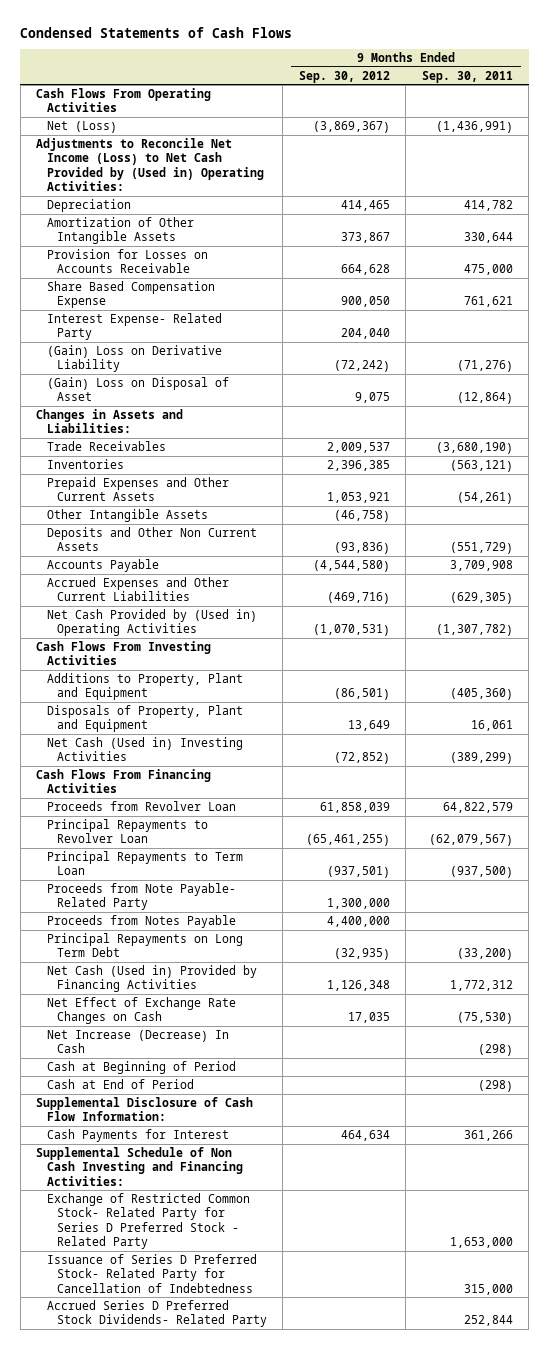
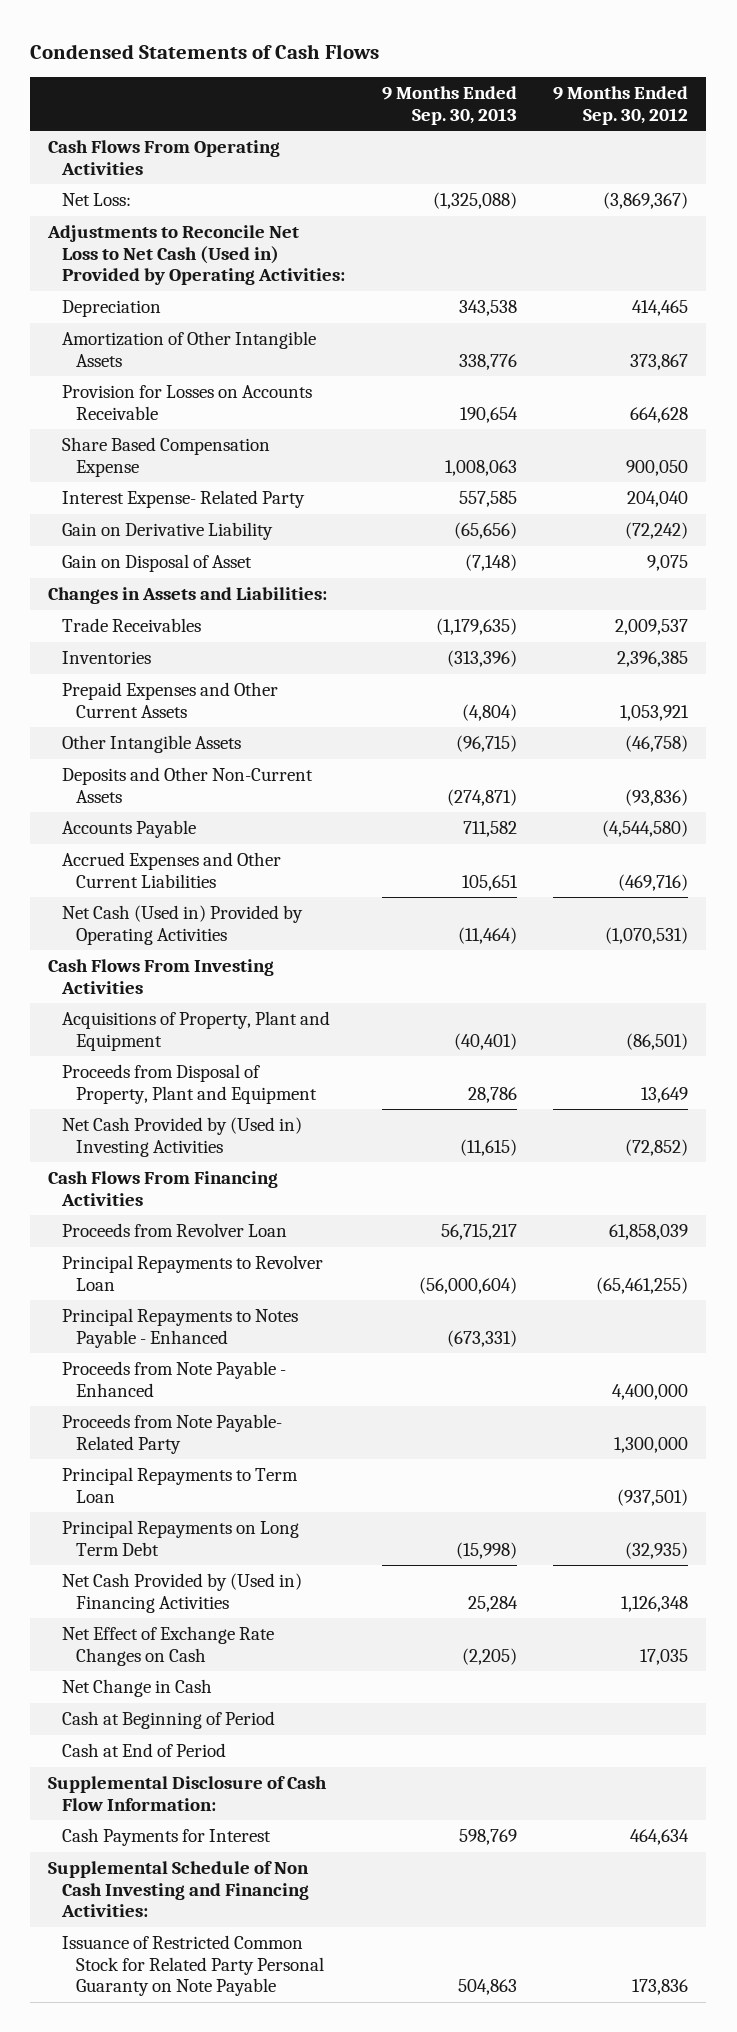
[421,70,513,83] Sep. 30, 2011 -> none
none -> [381,86,517,125] 9 Months Ended Sep. 30, 2013
[46,120,117,133] Net (Loss) -> [62,193,132,207] Net Loss:
[36,137,264,192] Adjustments to Reconcile Net Income (Loss) to Net Cash Provided by (Used in) Operating Activities: -> [47,225,346,286] Adjustments to Reconcile Net Loss to Net Cash (Used in) Provided by Operating Activities:
[46,344,222,373] (Gain) Loss on Derivative Liability -> [62,522,274,541] Gain on Derivative Liability
[46,376,229,402] (Gain) Loss on Disposal of Asset -> [62,554,253,573] Gain on Disposal of Asset
[46,526,257,552] Deposits and Other Non Current Assets -> [62,767,314,803] Deposits and Other Non-Current Assets
[46,608,257,637] Net Cash Provided by (Used in) Operating Activities -> [62,905,304,945] Net Cash (Used in) Provided by Operating Activities
[46,672,243,701] Additions to Property, Plant and Equipment -> [62,1011,331,1051] Acquisitions of Property, Plant and Equipment
[46,704,243,733] Disposals of Property, Plant and Equipment -> [62,1064,318,1104] Proceeds from Disposal of Property, Plant and Equipment
[46,736,243,762] Net Cash (Used in) Investing Activities -> [62,1117,303,1157] Net Cash Provided by (Used in) Investing Activities
none -> [62,1308,299,1348] Principal Repayments to Notes Payable - Enhanced
none -> [62,1361,287,1397] Proceeds from Note Payable - Enhanced
[46,914,236,928] Proceeds from Notes Payable -> none
[46,850,243,876] Principal Repayments to Term Loan -> [62,1467,299,1503] Principal Repayments to Term Loan
[46,964,257,993] Net Cash (Used in) Provided by Financing Activities -> [62,1573,303,1613] Net Cash Provided by (Used in) Financing Activities
[46,1029,229,1054] Net Increase (Decrease) In Cash -> [62,1679,213,1698] Net Change in Cash
[46,1192,250,1250] Exchange of Restricted Common Stock- Related Party for Series D Preferred Stock - Related Party -> none
[46,1253,257,1293] Issuance of Series D Preferred Stock- Related Party for Cancellation of Indebtedness -> none
[46,1299,267,1328] Accrued Series D Preferred Stock Dividends- Related Party -> none
none -> [62,1935,325,1997] Issuance of Restricted Common Stock for Related Party Personal Guaranty on Note Payable

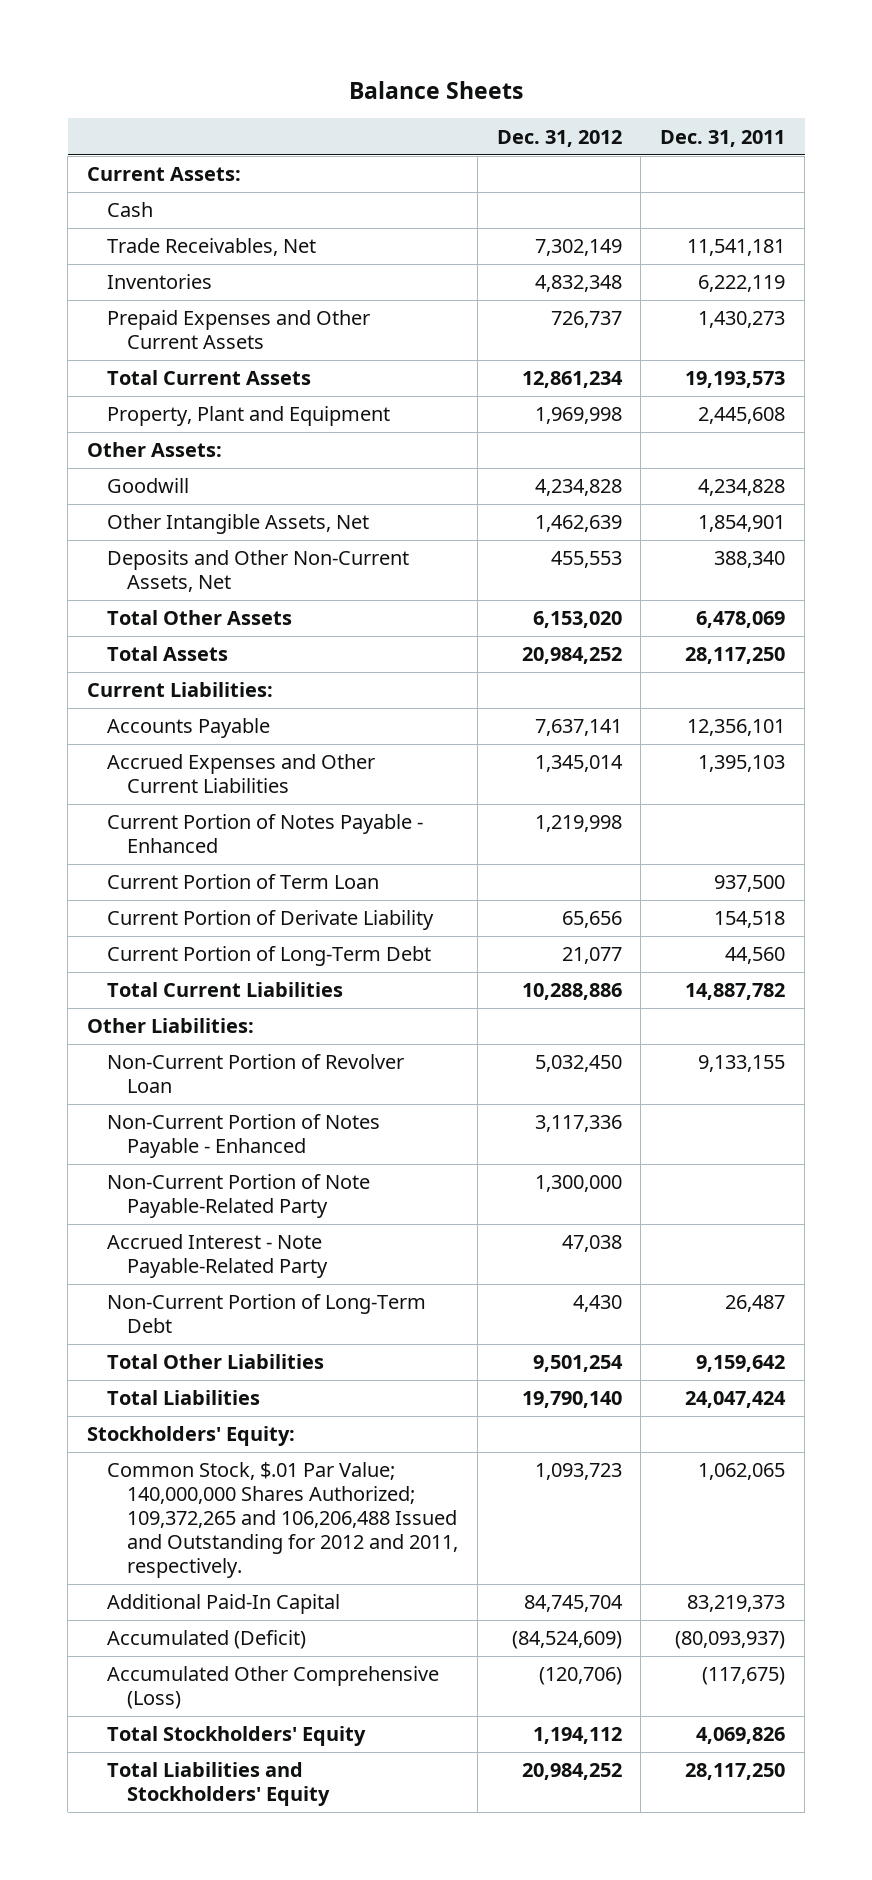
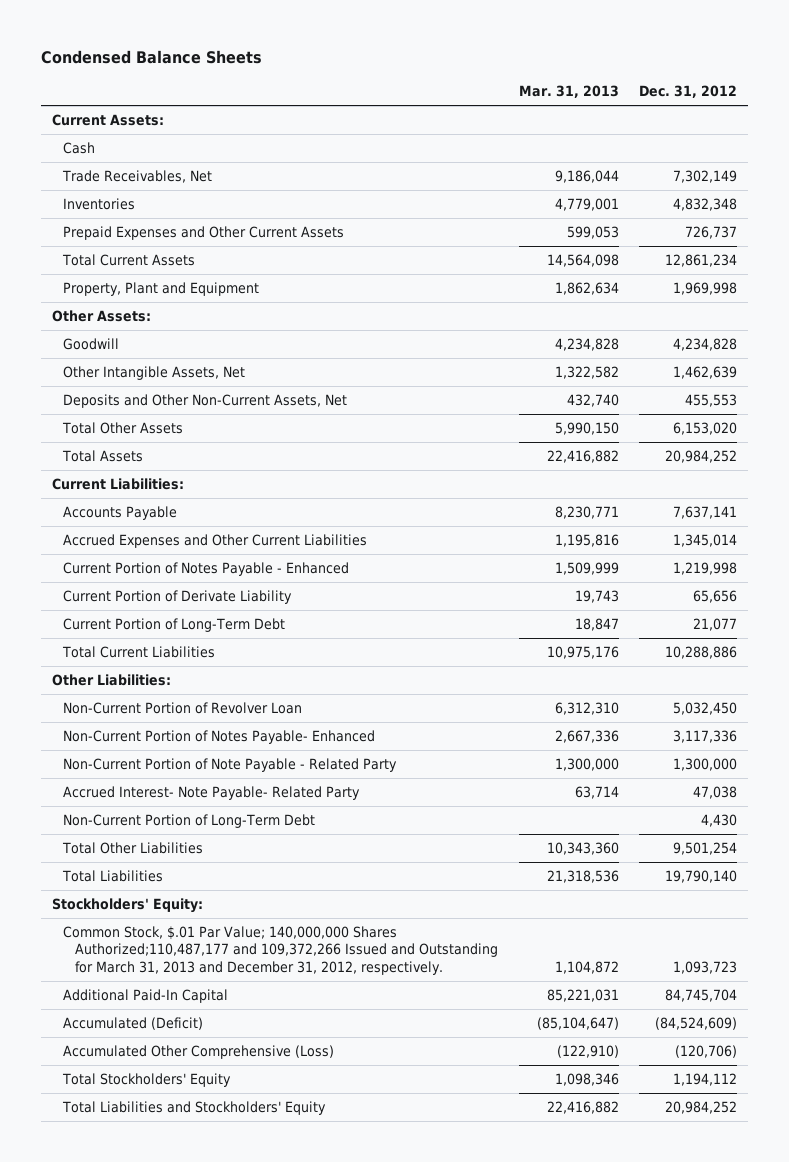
[349,80,524,99] Balance Sheets -> [41,50,263,65] Condensed Balance Sheets
[660,129,786,147] Dec. 31, 2011 -> none
none -> [518,85,619,99] Mar. 31, 2013
[107,874,380,890] Current Portion of Term Loan -> none
[107,1114,381,1159] Non-Current Portion of Notes Payable - Enhanced -> [63,730,376,745] Non-Current Portion of Notes Payable- Enhanced
[107,1174,371,1219] Non-Current Portion of Note Payable-Related Party -> [63,758,398,773] Non-Current Portion of Note Payable - Related Party
[107,1234,329,1279] Accrued Interest - Note Payable-Related Party -> [63,786,361,801] Accrued Interest- Note Payable- Related Party
[107,1462,459,1579] Common Stock, $.01 Par Value; 140,000,000 Shares Authorized; 109,372,265 and 106,206,488 Issued and Outstanding for 2012 and 2011, respectively. -> [63,926,498,975] Common Stock, $.01 Par Value; 140,000,000 Shares Authorized;110,487,177 and 109,372,266 Issued and Outstanding for March 31, 2013 and December 31, 2012, respectively.

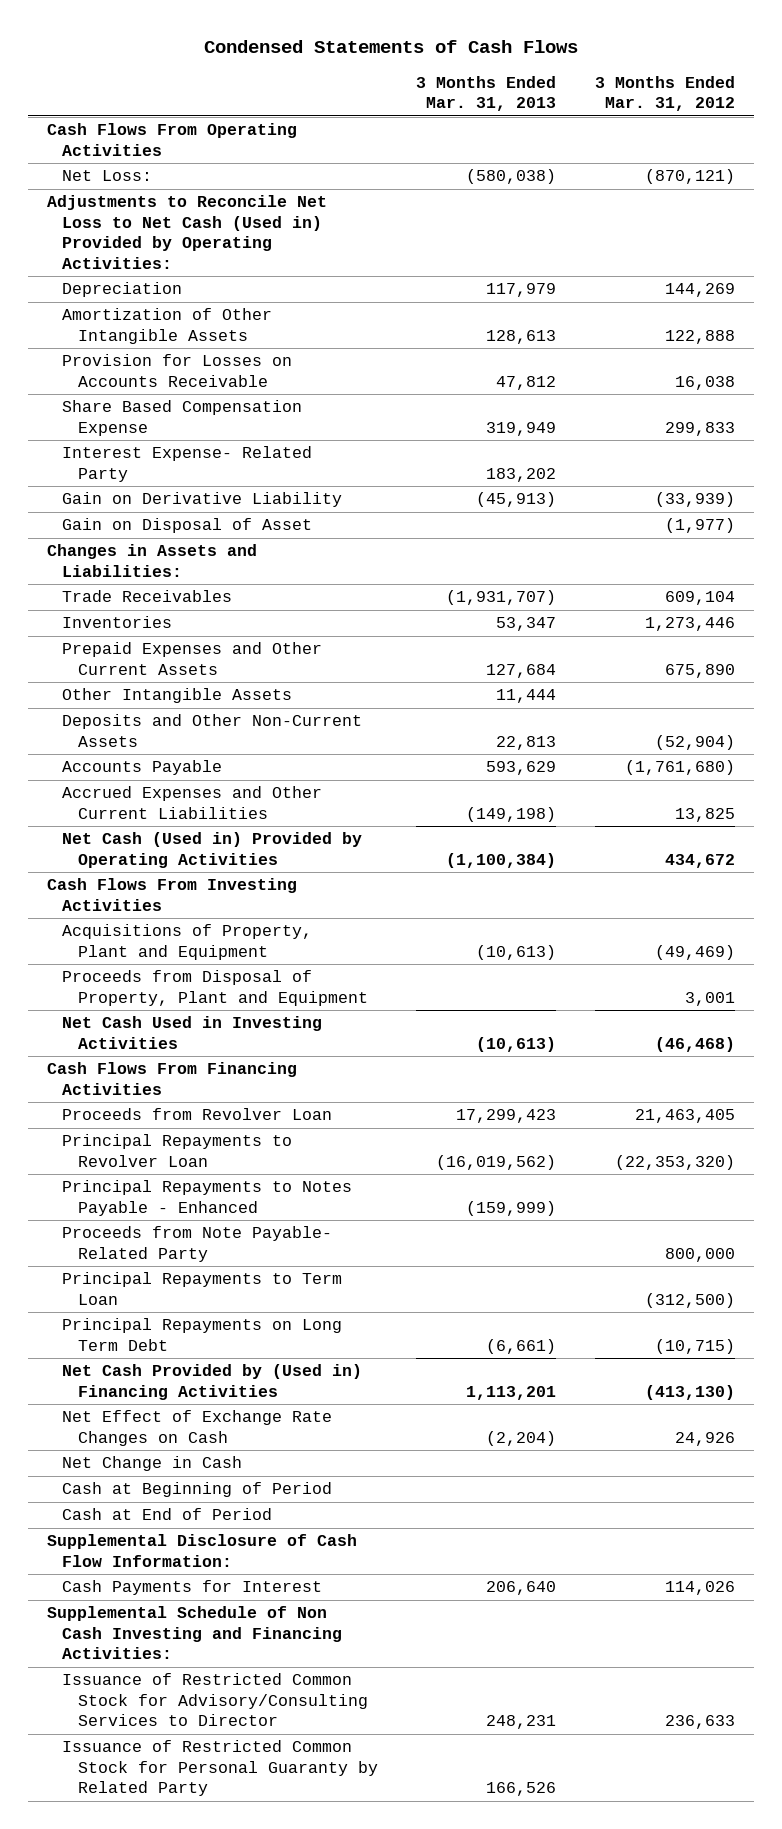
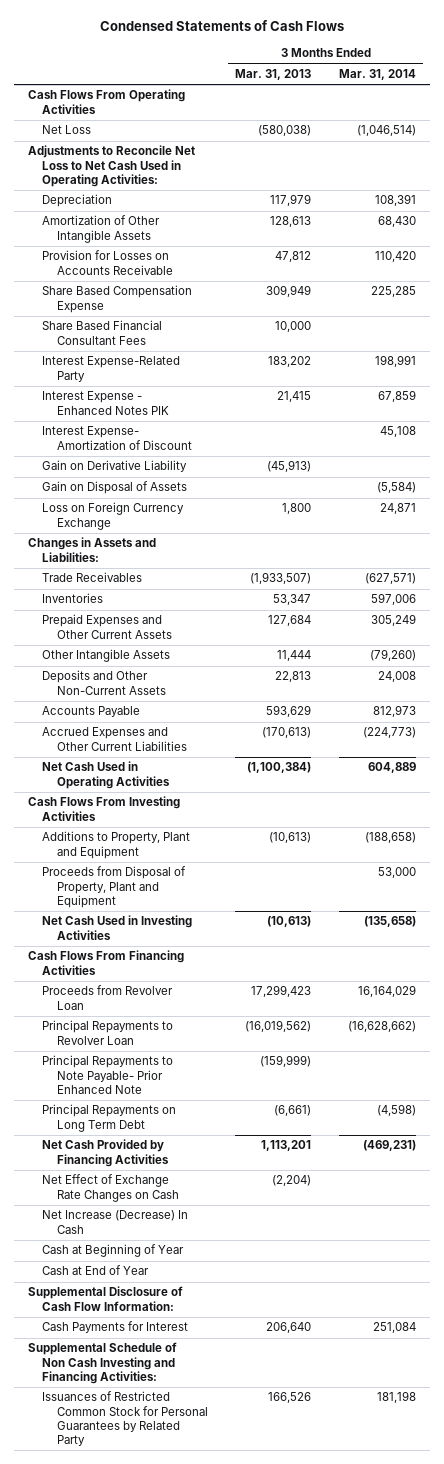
[595,75,736,112] 3 Months Ended Mar. 31, 2012 -> none
none -> [339,68,417,80] Mar. 31, 2014
[62,170,153,182] Net Loss: -> [42,125,92,135] Net Loss
[46,195,327,269] Adjustments to Reconcile Net Loss to Net Cash (Used in) Provided by Operating Activities: -> [27,145,195,187] Adjustments to Reconcile Net Loss to Net Cash Used in Operating Activities:
[486,421,557,436] 319,949 -> [266,285,312,298] 309,949
none -> [42,320,163,345] Share Based Financial Consultant Fees
[62,446,313,482] Interest Expense- Related Party -> [42,356,181,382] Interest Expense-Related Party
none -> [42,391,169,415] Interest Expense - Enhanced Notes PIK
none -> [42,426,192,450] Interest Expense- Amortization of Discount
[62,518,313,534] Gain on Disposal of Asset -> [42,481,188,495] Gain on Disposal of Assets
none -> [42,502,185,530] Loss on Foreign Currency Exchange
[446,590,557,606] (1,931,707) -> [250,572,312,585] (1,933,507)
[466,806,557,822] (149,198) -> [262,727,312,739] (170,613)
[62,832,363,868] Net Cash (Used in) Provided by Operating Activities -> [42,761,170,789] Net Cash Used in Operating Activities
[62,924,313,960] Acquisitions of Property, Plant and Equipment -> [42,831,191,859] Additions to Property, Plant and Equipment
[62,1226,333,1262] Proceeds from Note Payable- Related Party -> none
[62,1272,343,1305] Principal Repayments to Term Loan -> none
[62,1180,353,1216] Principal Repayments to Notes Payable - Enhanced -> [42,1055,174,1094] Principal Repayments to Note Payable- Prior Enhanced Note
[62,1364,363,1400] Net Cash Provided by (Used in) Financing Activities -> [42,1139,169,1167] Net Cash Provided by Financing Activities
[62,1456,243,1472] Net Change in Cash -> [42,1210,189,1234] Net Increase (Decrease) In Cash
[62,1482,333,1498] Cash at Beginning of Period -> [42,1244,185,1258] Cash at Beginning of Year
[62,1508,273,1521] Cash at End of Period -> [42,1265,150,1276] Cash at End of Year
[62,1673,368,1727] Issuance of Restricted Common Stock for Advisory/Consulting Services to Director -> none
[62,1740,378,1797] Issuance of Restricted Common Stock for Personal Guaranty by Related Party -> [42,1391,208,1447] Issuances of Restricted Common Stock for Personal Guarantees by Related Party

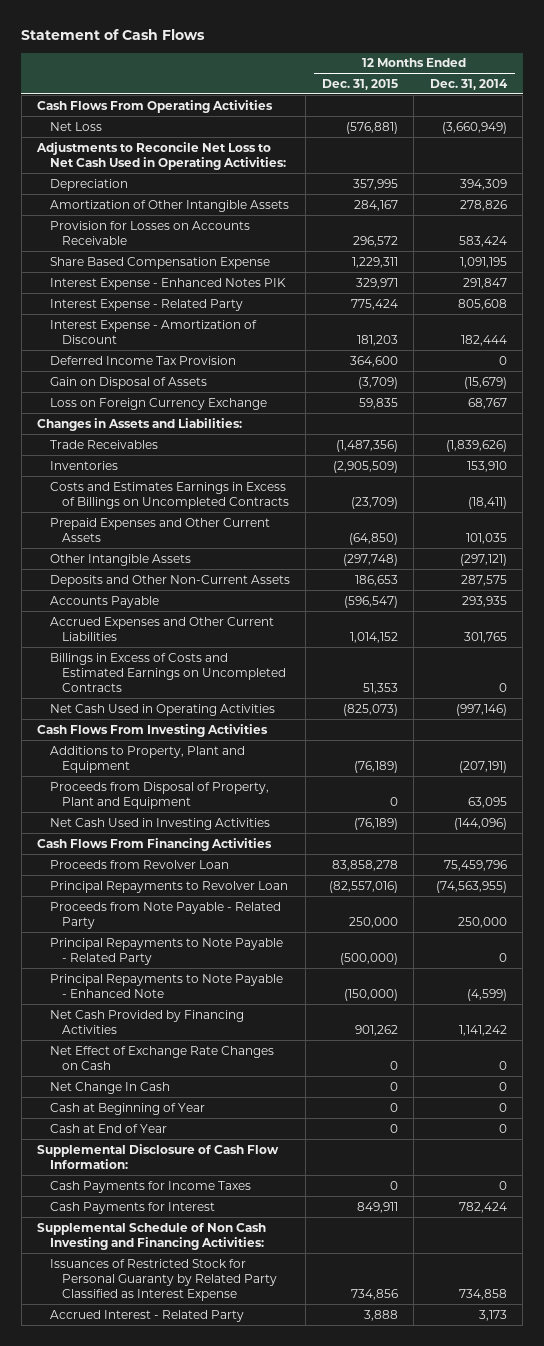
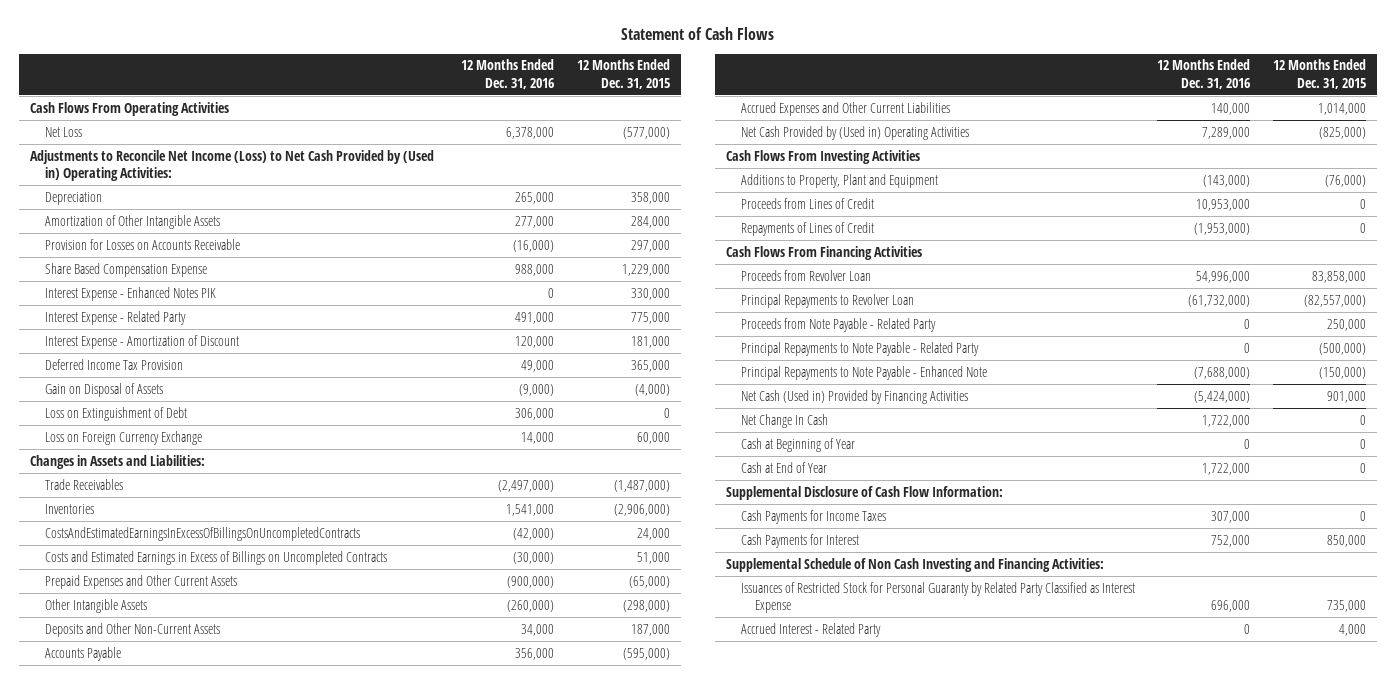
[429,78,508,90] Dec. 31, 2014 -> none
none -> [461,59,555,89] 12 Months Ended Dec. 31, 2016
[345,121,398,134] (576,881) -> [622,126,670,139] (577,000)
[36,141,286,170] Adjustments to Reconcile Net Loss to Net Cash Used in Operating Activities: -> [30,149,435,182] Adjustments to Reconcile Net Income (Loss) to Net Cash Provided by (Used in) Operating Activities:
[352,178,398,190] 357,995 -> [630,191,670,204] 358,000
[353,199,398,211] 284,167 -> [630,215,670,228] 284,000
[352,235,398,247] 296,572 -> [630,239,670,252] 297,000
[351,256,398,268] 1,229,311 -> [621,263,670,276] 1,229,000
[355,277,398,289] 329,971 -> [630,287,670,300] 330,000
[350,298,398,310] 775,424 -> [630,311,670,324] 775,000
[356,334,398,346] 181,203 -> [630,335,670,348] 181,000
[349,355,398,367] 364,600 -> [630,359,670,372] 365,000
[357,376,398,389] (3,709) -> [634,383,670,396] (4,000)
none -> [44,406,187,421] Loss on Extinguishment of Debt
[358,397,398,409] 59,835 -> [636,431,670,444] 60,000
[49,652,286,692] Billings in Excess of Costs and Estimated Earnings on Uncompleted Contracts -> none
[335,439,398,452] (1,487,356) -> [613,479,670,492] (1,487,000)
[332,460,398,473] (2,905,509) -> [613,503,670,516] (2,906,000)
none -> [44,526,360,541] CostsAndEstimatedEarningsInExcessOfBillingsOnUncompletedContracts
[49,481,289,509] Costs and Estimates Earnings in Excess of Billings on Uncompleted Contracts -> [44,550,387,565] Costs and Estimated Earnings in Excess of Billings on Uncompleted Contracts
[350,496,398,509] (23,709) -> [636,551,670,564] 51,000
[348,532,398,545] (64,850) -> [628,575,670,588] (65,000)
[342,553,398,566] (297,748) -> [622,599,670,612] (298,000)
[354,574,398,586] 186,653 -> [630,623,670,636] 187,000
[343,595,398,608] (596,547) -> [622,647,670,660] (595,000)
[349,631,398,643] 1,014,152 -> [1317,102,1366,115] 1,014,000
[49,703,275,716] Net Cash Used in Operating Activities -> [740,125,969,140] Net Cash Provided by (Used in) Operating Activities
[342,703,398,716] (825,073) -> [1318,126,1366,139] (825,000)
[49,781,269,809] Proceeds from Disposal of Property, Plant and Equipment -> none
[49,817,270,830] Net Cash Used in Investing Activities -> none
[353,760,398,773] (76,189) -> [1324,174,1366,187] (76,000)
none -> [740,197,874,209] Proceeds from Lines of Credit
none -> [740,221,874,236] Repayments of Lines of Credit
[331,859,398,871] 83,858,278 -> [1311,270,1366,283] 83,858,000
[328,880,398,893] (82,557,016) -> [1303,294,1366,307] (82,557,000)
[49,1045,274,1070] Net Effect of Exchange Rate Changes on Cash -> none
[49,1009,244,1034] Net Cash Provided by Financing Activities -> [740,389,968,404] Net Cash (Used in) Provided by Financing Activities
[354,1024,398,1036] 901,262 -> [1326,390,1366,403] 901,000
[356,1201,398,1213] 849,911 -> [1326,534,1366,547] 850,000
[350,1288,398,1300] 734,856 -> [1326,600,1366,613] 735,000
[363,1309,398,1321] 3,888 -> [1338,623,1366,636] 4,000

